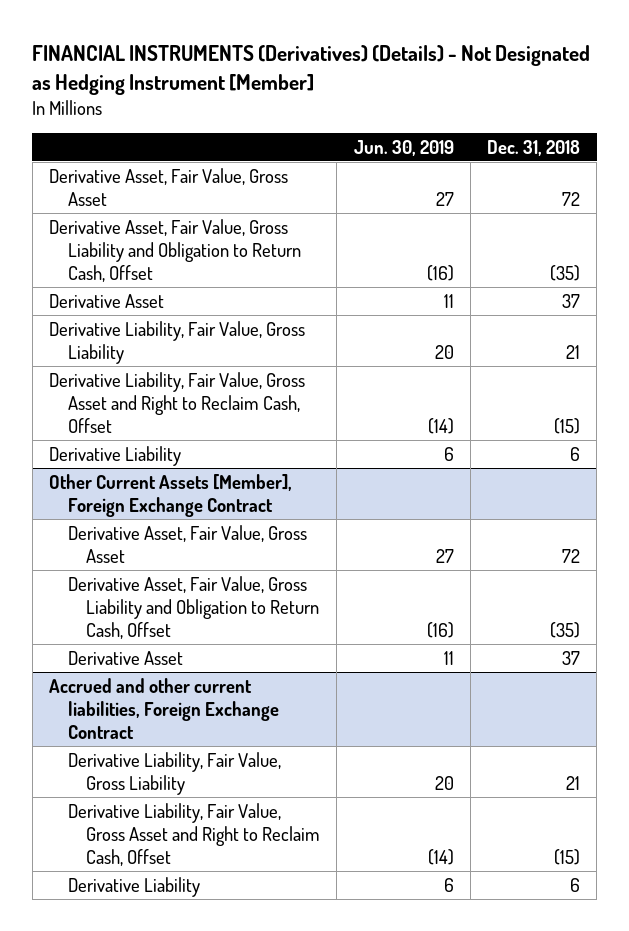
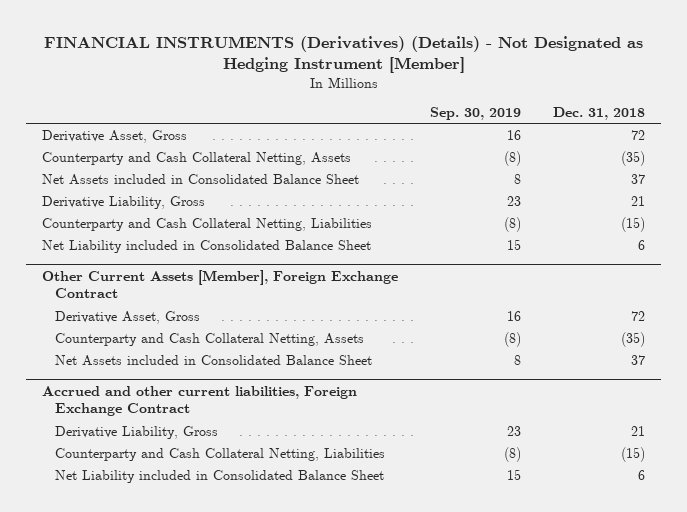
[353,139,454,156] Jun. 30, 2019 -> none
none -> [430,107,522,121] Sep. 30, 2019
[49,167,289,206] Derivative Asset, Fair Value, Gross Asset -> [42,129,188,143] Derivative Asset, Gross
[49,218,301,282] Derivative Asset, Fair Value, Gross Liability and Obligation to Return Cash, Offset -> [42,151,352,165] Counterparty and Cash Collateral Netting, Assets
[49,293,165,308] Derivative Asset -> [42,173,360,185] Net Assets included in Consolidated Balance Sheet
[49,320,306,364] Derivative Liability, Fair Value, Gross Liability -> [42,195,206,209] Derivative Liability, Gross
[49,371,306,433] Derivative Liability, Fair Value, Gross Asset and Right to Reclaim Cash, Offset -> [42,217,373,231] Counterparty and Cash Collateral Netting, Liabilities
[49,445,182,466] Derivative Liability -> [42,239,372,253] Net Liability included in Consolidated Balance Sheet
[67,524,307,563] Derivative Asset, Fair Value, Gross Asset -> [55,310,201,324] Derivative Asset, Gross
[67,575,320,639] Derivative Asset, Fair Value, Gross Liability and Obligation to Return Cash, Offset -> [55,332,365,346] Counterparty and Cash Collateral Netting, Assets
[67,650,183,665] Derivative Asset -> [55,354,373,366] Net Assets included in Consolidated Balance Sheet
[67,751,281,795] Derivative Liability, Fair Value, Gross Liability -> [55,425,219,439] Derivative Liability, Gross
[67,802,321,866] Derivative Liability, Fair Value, Gross Asset and Right to Reclaim Cash, Offset -> [55,447,386,461] Counterparty and Cash Collateral Netting, Liabilities
[67,876,200,897] Derivative Liability -> [55,469,385,483] Net Liability included in Consolidated Balance Sheet

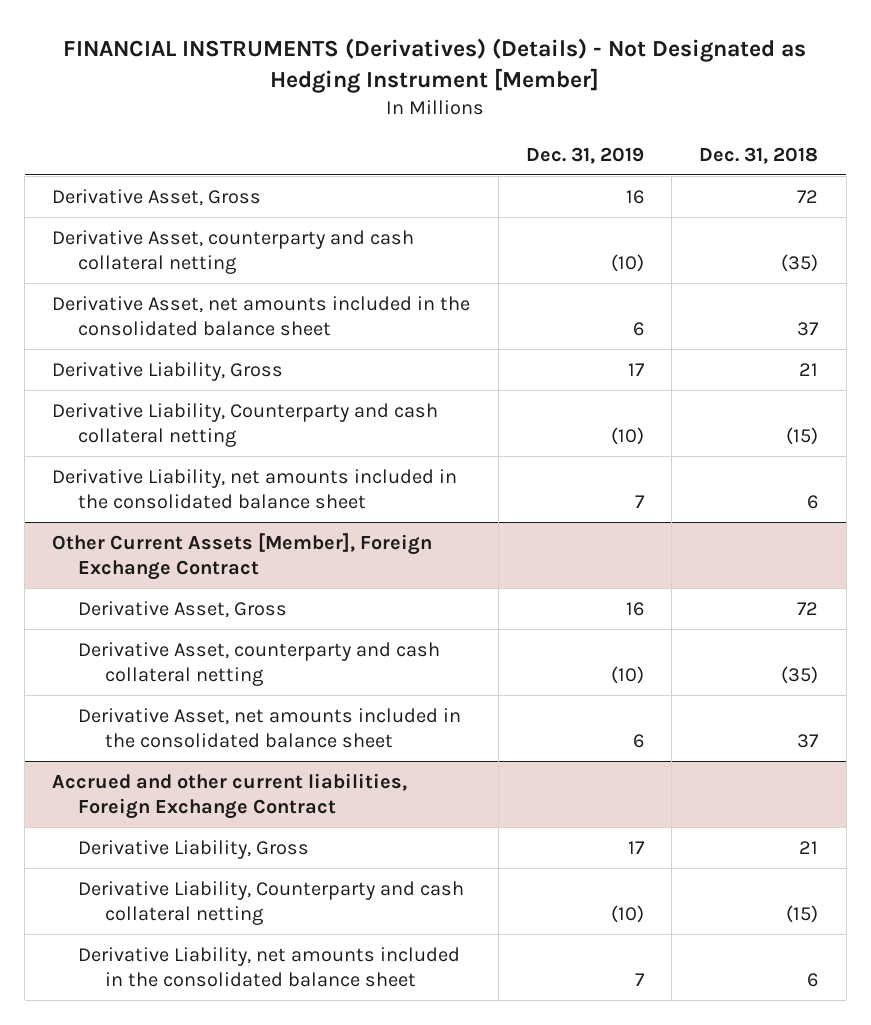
[430,107,522,121] Sep. 30, 2019 -> none
none -> [525,147,644,165] Dec. 31, 2019
[42,151,352,165] Counterparty and Cash Collateral Netting, Assets -> [52,229,415,274] Derivative Asset, counterparty and cash collateral netting
[42,173,360,185] Net Assets included in Consolidated Balance Sheet -> [52,295,471,336] Derivative Asset, net amounts included in the consolidated balance sheet
[42,217,373,231] Counterparty and Cash Collateral Netting, Liabilities -> [52,402,439,447] Derivative Liability, Counterparty and cash collateral netting
[42,239,372,253] Net Liability included in Consolidated Balance Sheet -> [52,468,458,509] Derivative Liability, net amounts included in the consolidated balance sheet
[55,332,365,346] Counterparty and Cash Collateral Netting, Assets -> [78,641,441,686] Derivative Asset, counterparty and cash collateral netting
[55,354,373,366] Net Assets included in Consolidated Balance Sheet -> [78,707,462,748] Derivative Asset, net amounts included in the consolidated balance sheet
[55,447,386,461] Counterparty and Cash Collateral Netting, Liabilities -> [78,880,465,925] Derivative Liability, Counterparty and cash collateral netting
[55,469,385,483] Net Liability included in Consolidated Balance Sheet -> [78,946,461,987] Derivative Liability, net amounts included in the consolidated balance sheet

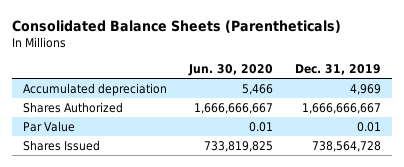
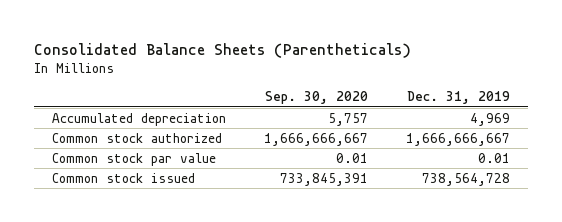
[188,63,274,76] Jun. 30, 2020 -> none
none -> [264,91,368,105] Sep. 30, 2020
[23,102,124,114] Shares Authorized -> [52,132,223,143] Common stock authorized
[23,121,76,133] Par Value -> [52,152,217,166] Common stock par value
[23,140,101,152] Shares Issued -> [52,172,196,183] Common stock issued

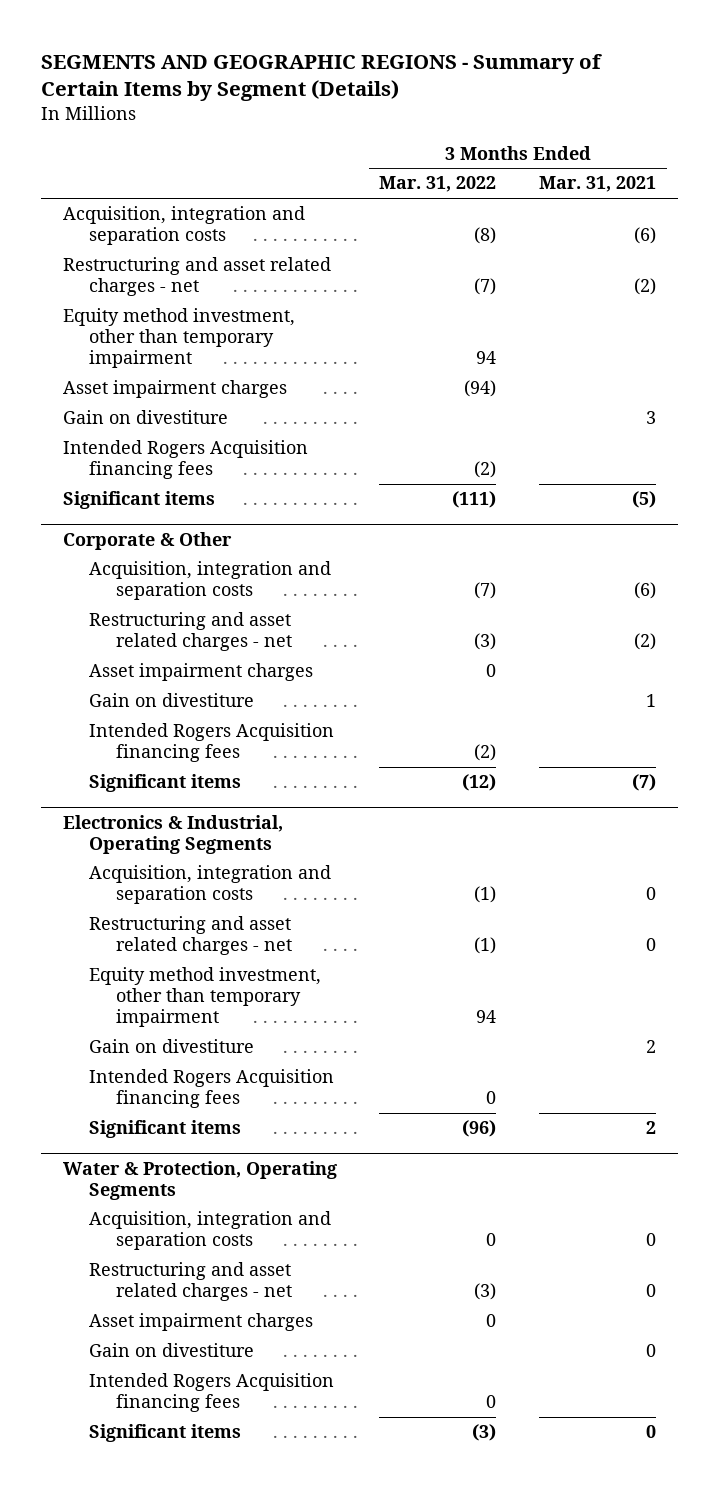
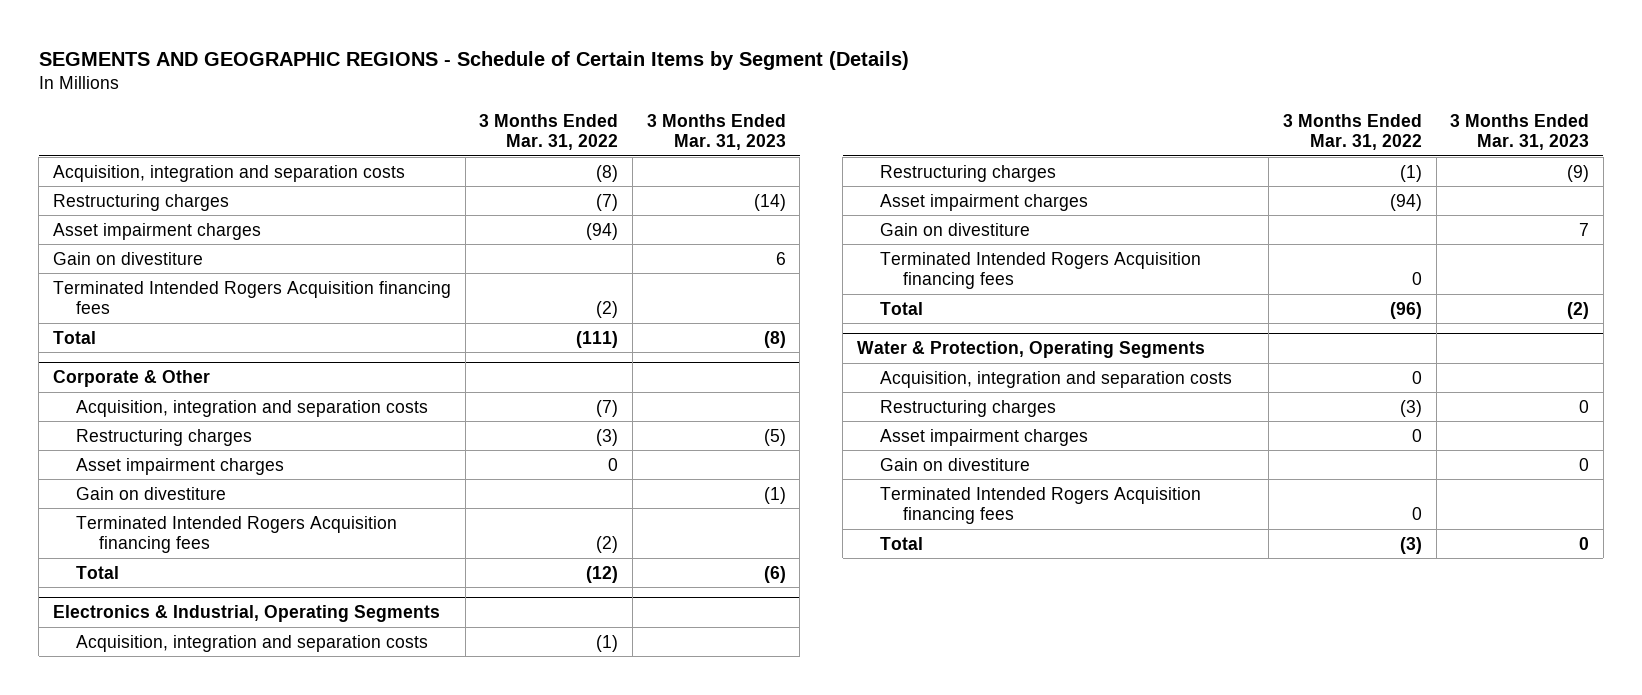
[41,53,603,102] SEGMENTS AND GEOGRAPHIC REGIONS - Summary of Certain Items by Segment (Details) -> [38,50,909,70] SEGMENTS AND GEOGRAPHIC REGIONS - Schedule of Certain Items by Segment (Details)
[539,176,657,193] Mar. 31, 2021 -> none
none -> [646,113,786,151] 3 Months Ended Mar. 31, 2023
[62,308,295,369] Equity method investment, other than temporary impairment -> none
[62,257,331,297] Restructuring and asset related charges - net -> [53,193,230,211] Restructuring charges
[62,440,308,480] Intended Rogers Acquisition financing fees -> [53,280,452,314] Terminated Intended Rogers Acquisition financing fees
[62,491,215,510] Significant items -> [53,330,97,344] Total
[89,612,293,652] Restructuring and asset related charges - net -> [76,428,253,446] Restructuring charges
[89,723,335,763] Intended Rogers Acquisition financing fees -> [76,515,398,553] Terminated Intended Rogers Acquisition financing fees
[89,774,242,793] Significant items -> [76,565,120,579] Total
[89,967,322,1028] Equity method investment, other than temporary impairment -> none
[89,916,293,956] Restructuring and asset related charges - net -> [880,164,1057,182] Restructuring charges
none -> [880,193,1089,211] Asset impairment charges
[89,1069,335,1109] Intended Rogers Acquisition financing fees -> [880,251,1202,289] Terminated Intended Rogers Acquisition financing fees
[89,1120,242,1139] Significant items -> [880,301,924,315] Total
[89,1262,293,1302] Restructuring and asset related charges - net -> [880,399,1057,417] Restructuring charges
[89,1373,335,1413] Intended Rogers Acquisition financing fees -> [880,486,1202,524] Terminated Intended Rogers Acquisition financing fees
[89,1424,242,1443] Significant items -> [880,536,924,550] Total

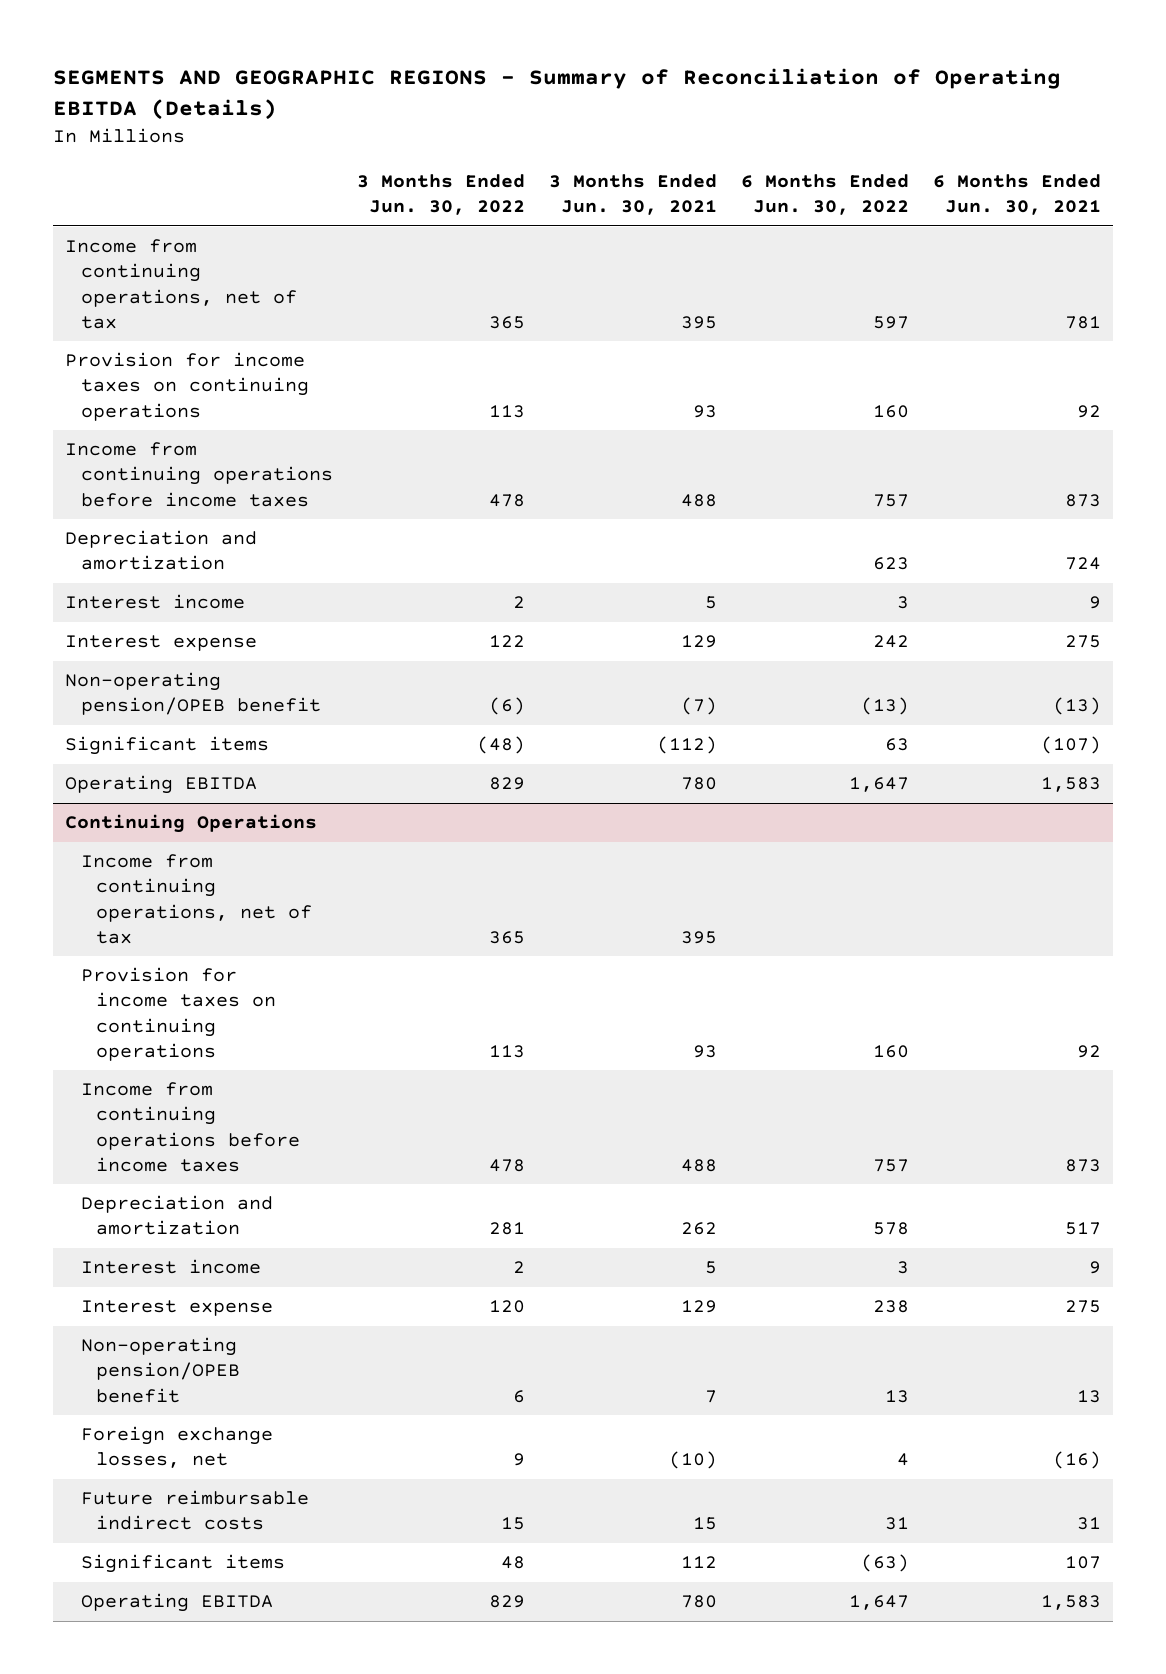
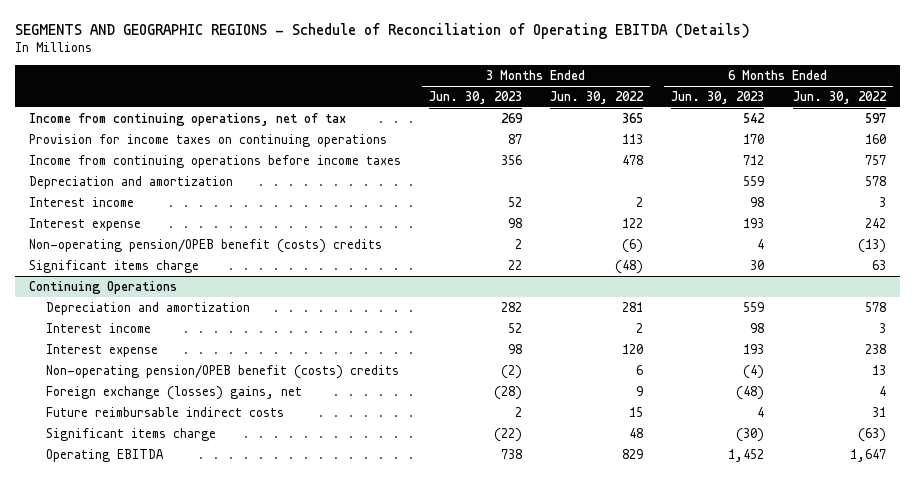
[53,68,1062,120] SEGMENTS AND GEOGRAPHIC REGIONS - Summary of Reconciliation of Operating EBITDA (Details) -> [14,22,750,39] SEGMENTS AND GEOGRAPHIC REGIONS - Schedule of Reconciliation of Operating EBITDA (Details)
[548,174,717,216] 3 Months Ended Jun. 30, 2021 -> none
[932,174,1101,216] 6 Months Ended Jun. 30, 2021 -> none
none -> [428,90,522,104] Jun. 30, 2023
none -> [671,90,765,104] Jun. 30, 2023
[872,557,909,571] 623 -> [864,175,886,186] 578
[65,775,258,795] Operating EBITDA -> none
[65,672,321,716] Non-operating pension/OPEB benefit -> [28,238,382,253] Non-operating pension/OPEB benefit (costs) credits
[65,736,270,756] Significant items -> [28,259,199,273] Significant items charge
[80,854,313,944] Income from continuing operations, net of tax -> none
[80,967,277,1061] Provision for income taxes on continuing operations -> none
[80,1082,301,1172] Income from continuing operations before income taxes -> none
[80,1337,241,1403] Non-operating pension/OPEB benefit -> [45,364,399,379] Non-operating pension/OPEB benefit (costs) credits
[80,1426,273,1469] Foreign exchange losses, net -> [45,385,302,400] Foreign exchange (losses) gains, net
[80,1554,285,1574] Significant items -> [45,427,216,441] Significant items charge

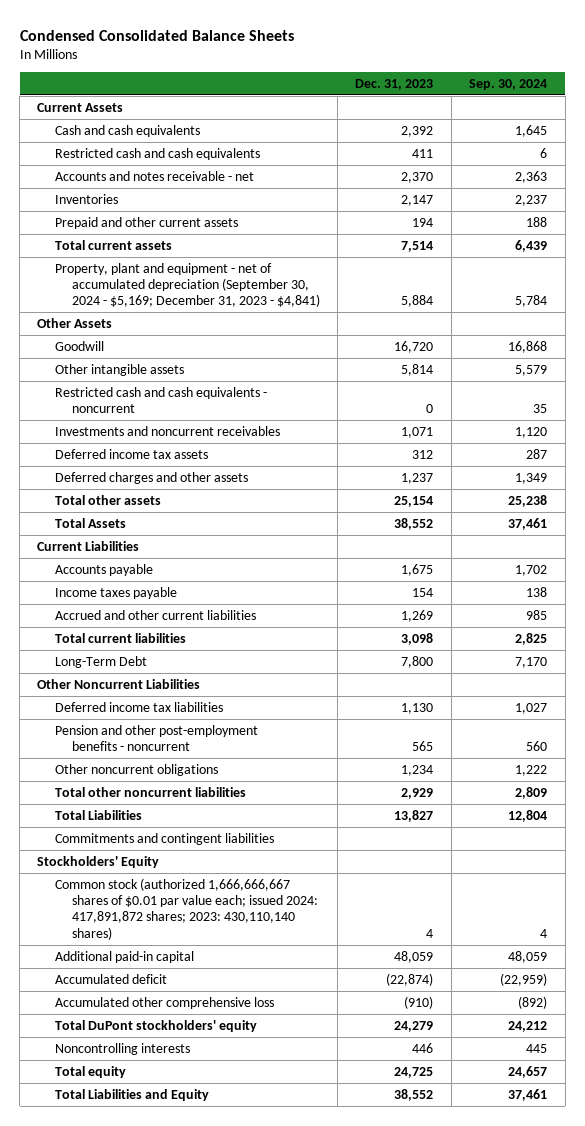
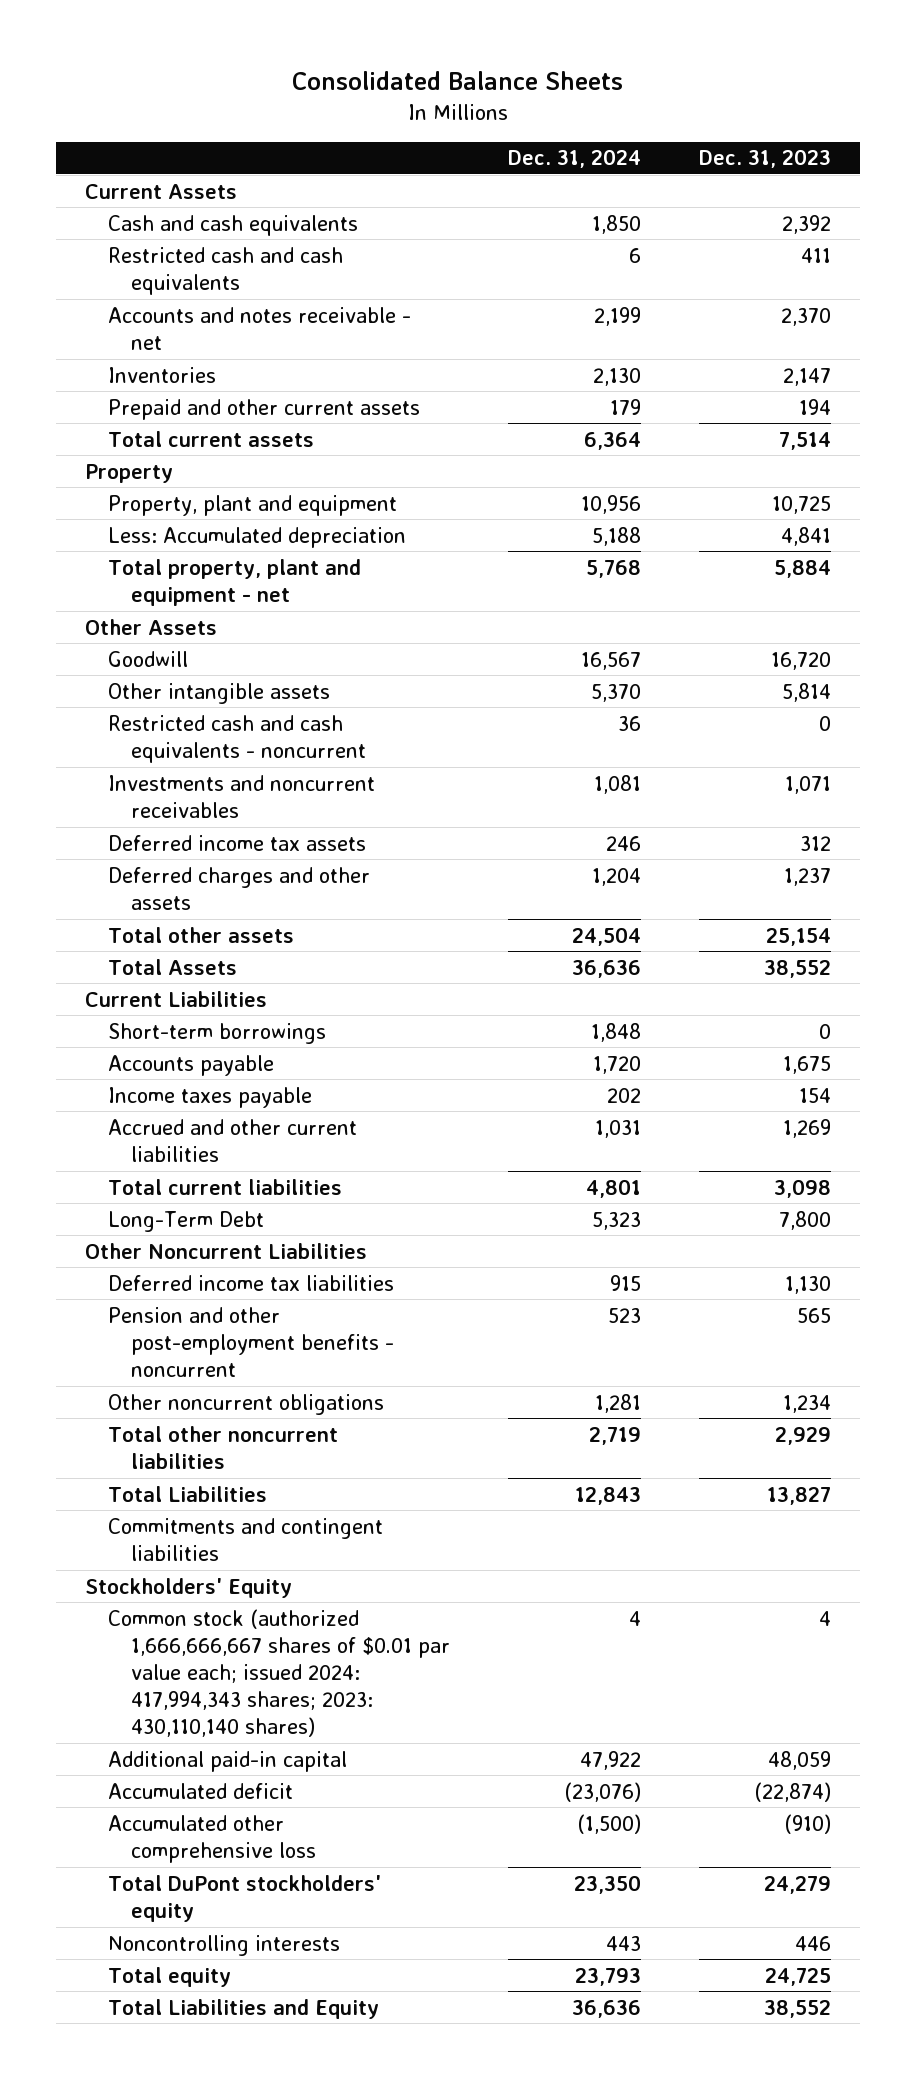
[19,29,294,41] Condensed Consolidated Balance Sheets -> [292,71,624,91] Consolidated Balance Sheets
[469,78,548,90] Sep. 30, 2024 -> none
none -> [508,149,642,169] Dec. 31, 2024
none -> [85,463,174,483] Property
none -> [108,494,398,516] Property, plant and equipment
none -> [108,526,407,548] Less: Accumulated depreciation
[54,262,320,308] Property, plant and equipment - net of accumulated depreciation (September 30, 2024 - $5,169; December 31, 2023 - $4,841) -> [108,558,362,606] Total property, plant and equipment - net
none -> [108,1022,327,1044] Short-term borrowings
[54,877,318,940] Common stock (authorized 1,666,666,667 shares of $0.01 par value each; issued 2024: 417,891,872 shares; 2023: 430,110,140 shares) -> [108,1608,451,1738] Common stock (authorized 1,666,666,667 shares of $0.01 par value each; issued 2024: 417,994,343 shares; 2023: 430,110,140 shares)

